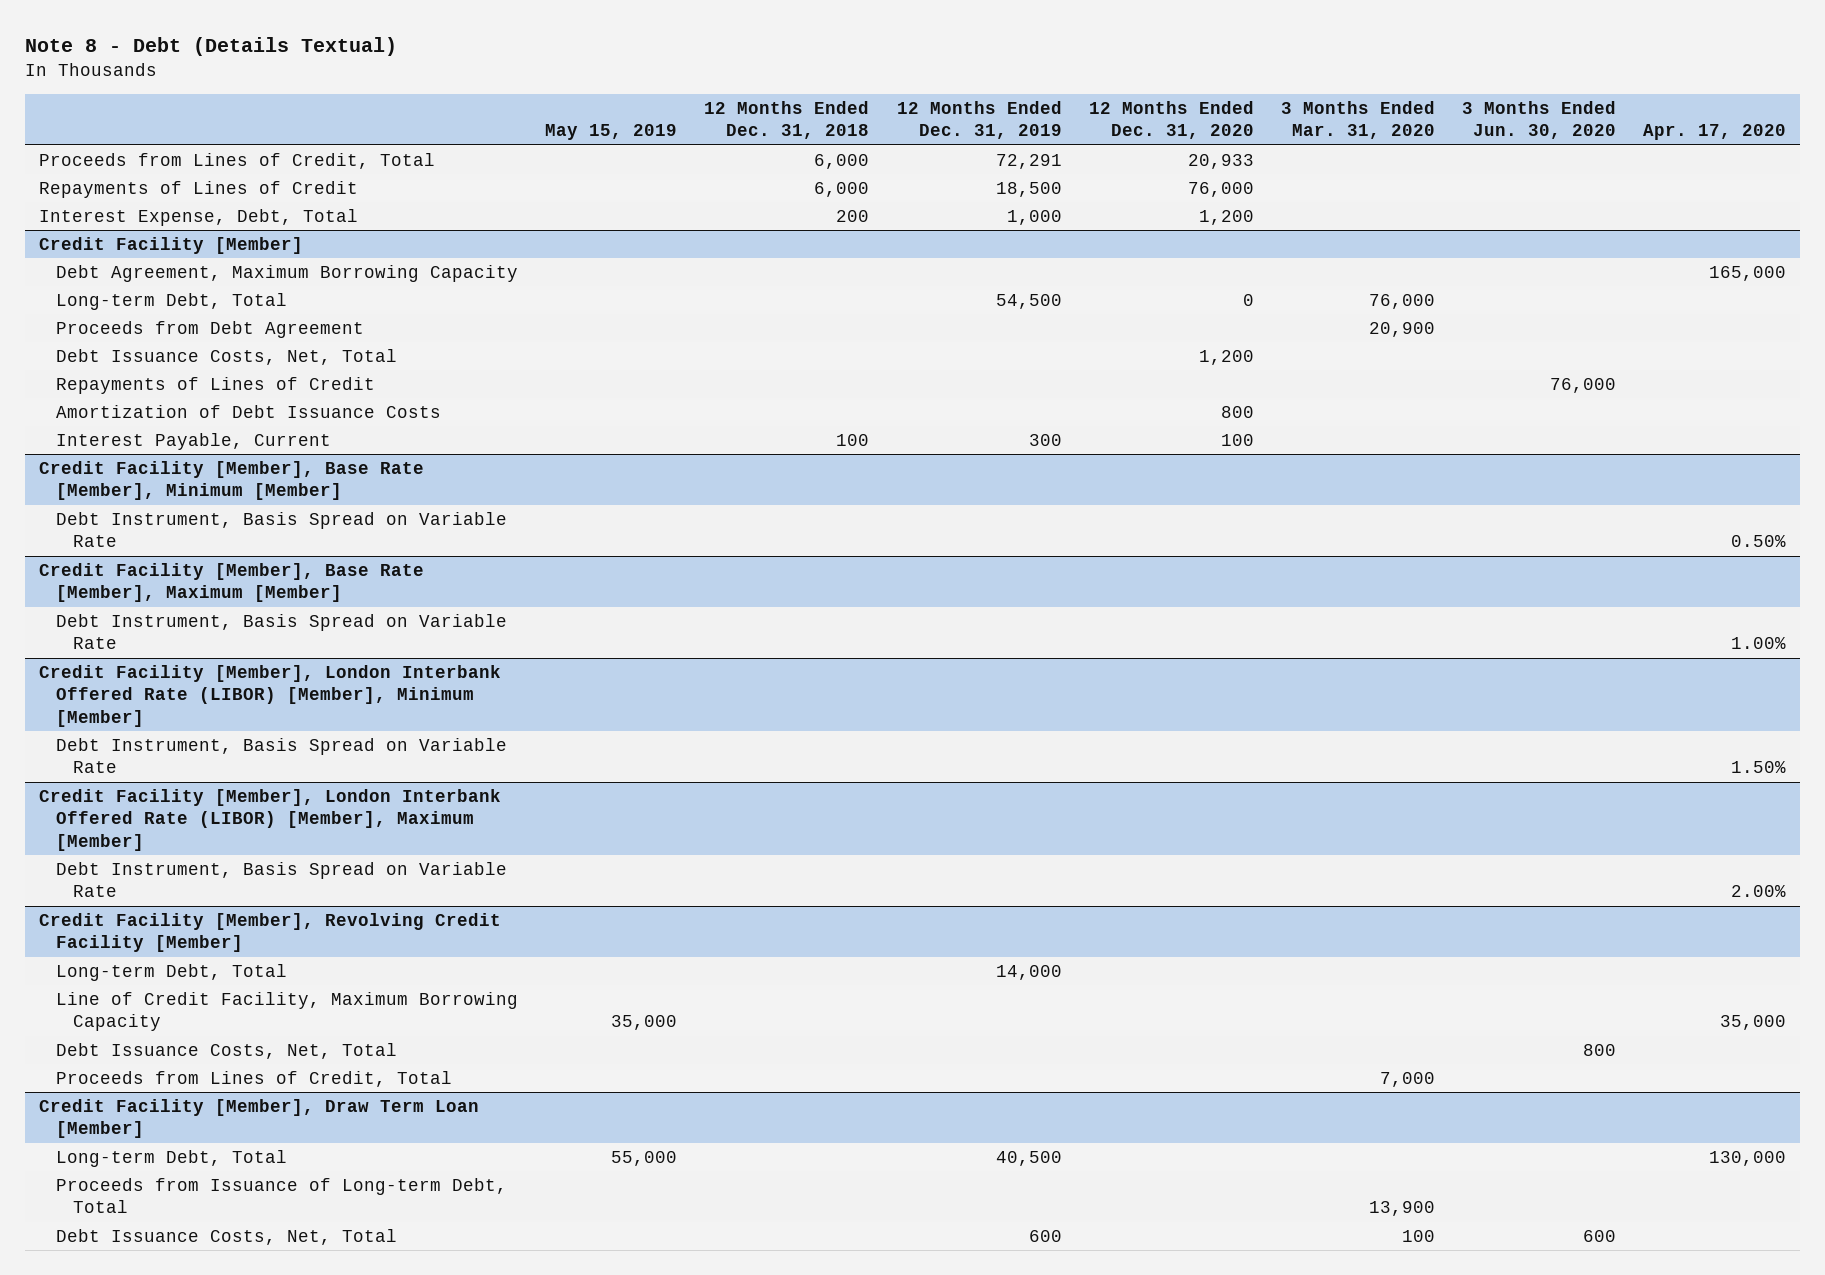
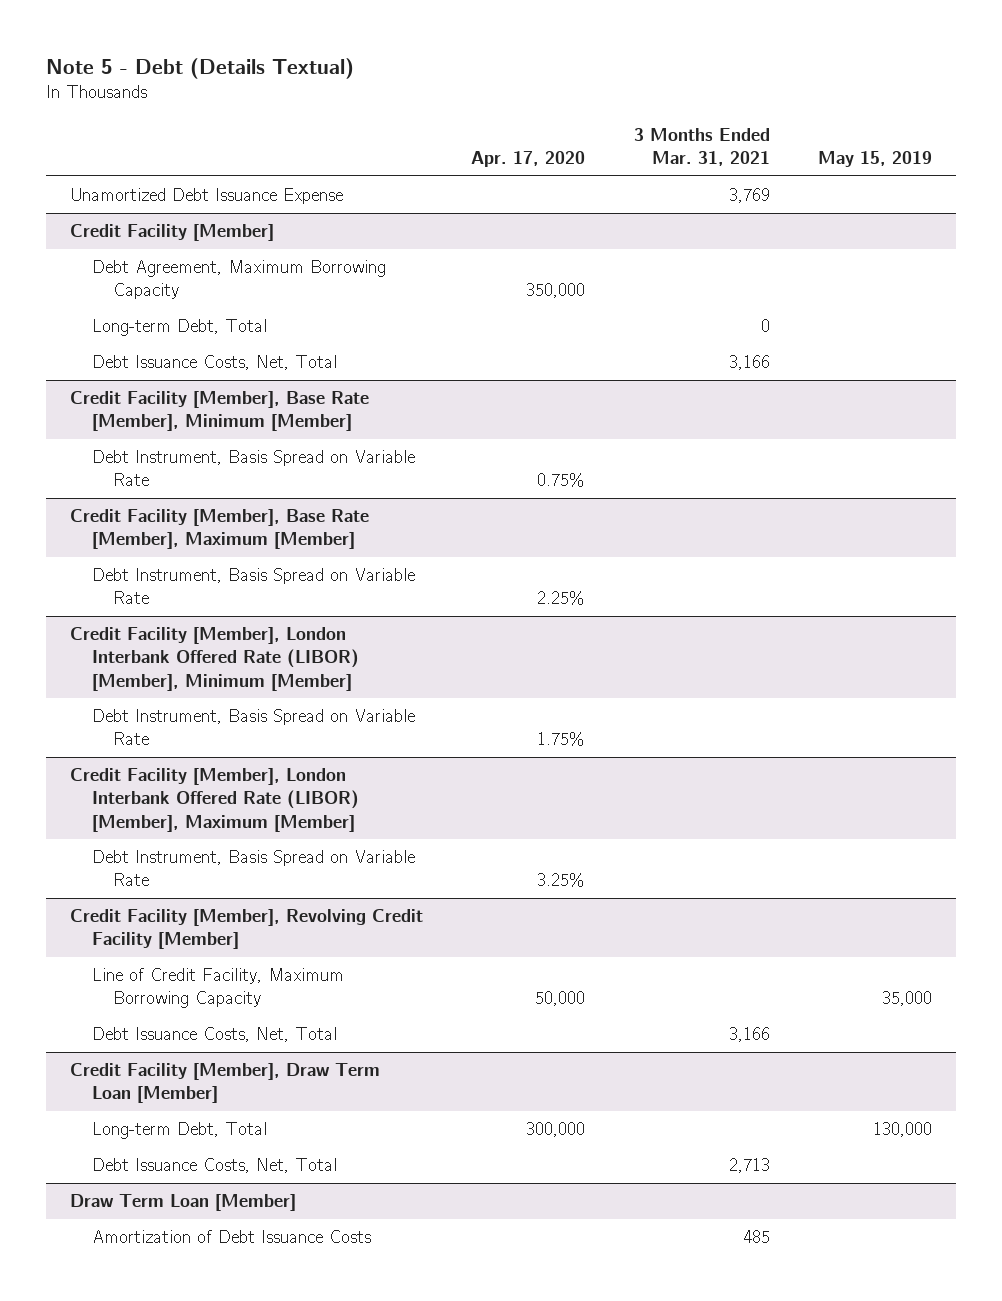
[25,37,398,57] Note 8 - Debt (Details Textual) -> [45,58,354,80] Note 5 - Debt (Details Textual)
[704,100,870,140] 12 Months Ended Dec. 31, 2018 -> none
[896,100,1062,140] 12 Months Ended Dec. 31, 2019 -> none
[1088,100,1254,140] 12 Months Ended Dec. 31, 2020 -> none
[1280,100,1435,140] 3 Months Ended Mar. 31, 2020 -> none
[1462,100,1617,140] 3 Months Ended Jun. 30, 2020 -> none
none -> [633,127,770,167] 3 Months Ended Mar. 31, 2021
[38,152,435,169] Proceeds from Lines of Credit, Total -> none
[38,180,358,198] Repayments of Lines of Credit -> none
[38,208,358,226] Interest Expense, Debt, Total -> none
none -> [70,188,344,205] Unamortized Debt Issuance Expense
[1709,265,1787,281] 165,000 -> [526,283,586,299] 350,000
[55,320,364,338] Proceeds from Debt Agreement -> none
[55,376,375,394] Repayments of Lines of Credit -> none
[55,404,441,418] Amortization of Debt Issuance Costs -> none
[55,432,331,450] Interest Payable, Current -> none
[1731,535,1787,548] 0.50% -> [537,473,586,488] 0.75%
[1731,637,1787,650] 1.00% -> [537,591,586,606] 2.25%
[1731,761,1787,774] 1.50% -> [537,732,586,747] 1.75%
[1731,885,1787,898] 2.00% -> [537,873,586,888] 3.25%
[55,963,287,981] Long-term Debt, Total -> none
[1720,1015,1787,1031] 35,000 -> [535,991,586,1007] 50,000
[55,1070,452,1087] Proceeds from Lines of Credit, Total -> none
[55,1177,507,1214] Proceeds from Issuance of Long-term Debt, Total -> none
[611,1150,678,1166] 55,000 -> [873,1122,933,1138] 130,000
[1709,1150,1787,1166] 130,000 -> [526,1122,586,1138] 300,000
none -> [70,1194,297,1212] Draw Term Loan [Member]
none -> [91,1230,371,1244] Amortization of Debt Issuance Costs

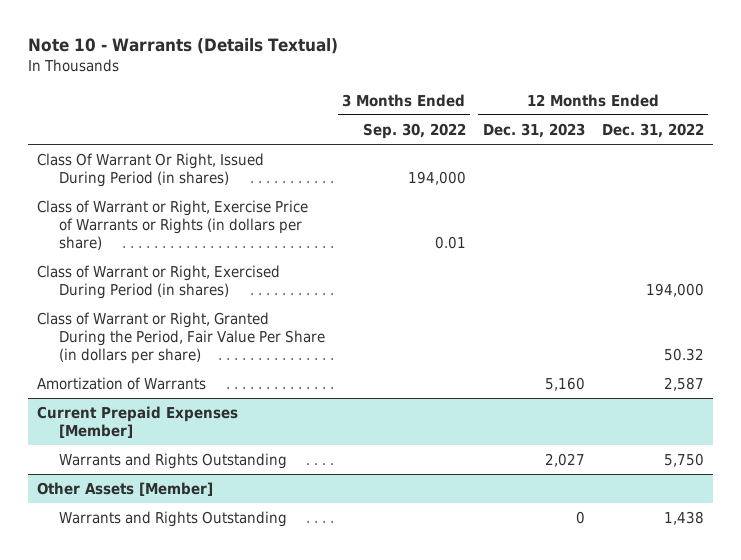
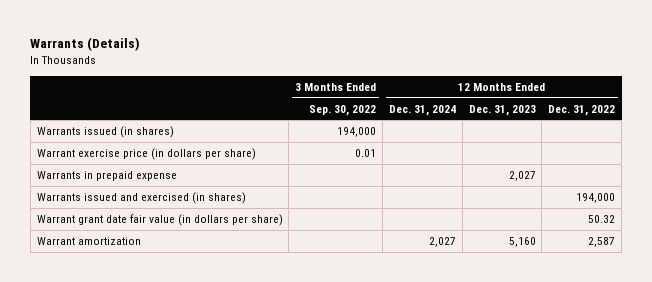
[28,38,339,55] Note 10 - Warrants (Details Textual) -> [30,37,141,52] Warrants (Details)
none -> [388,104,456,116] Dec. 31, 2024
[36,405,238,438] Current Prepaid Expenses [Member] -> none
[59,452,288,469] Warrants and Rights Outstanding -> none
[36,481,213,496] Other Assets [Member] -> none
[59,510,288,527] Warrants and Rights Outstanding -> none
[36,152,264,187] Class Of Warrant Or Right, Issued During Period (in shares) -> [36,125,174,138] Warrants issued (in shares)
[36,199,308,250] Class of Warrant or Right, Exercise Price of Warrants or Rights (in dollars per share) -> [36,147,256,160] Warrant exercise price (in dollars per share)
none -> [36,170,177,181] Warrants in prepaid expense
[36,264,280,299] Class of Warrant or Right, Exercised During Period (in shares) -> [36,191,246,204] Warrants issued and exercised (in shares)
[36,311,326,364] Class of Warrant or Right, Granted During the Period, Fair Value Per Share (in dollars per share) -> [36,213,283,226] Warrant grant date fair value (in dollars per share)
[36,376,206,390] Amortization of Warrants -> [36,236,141,245] Warrant amortization

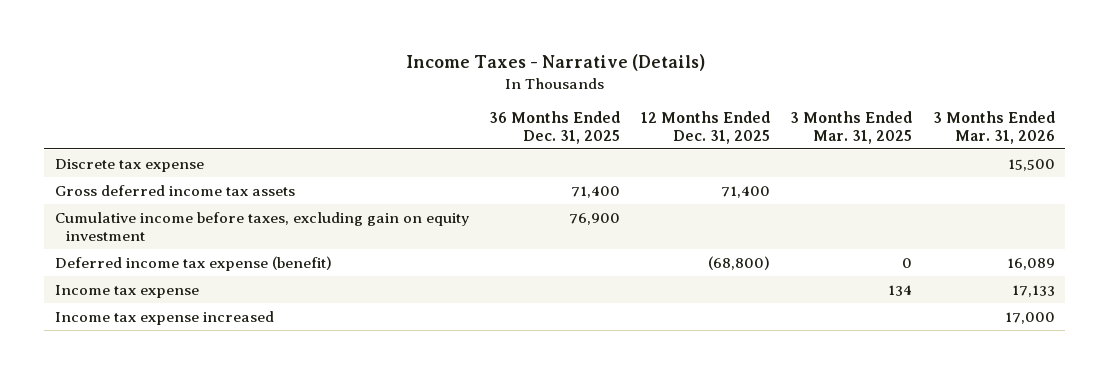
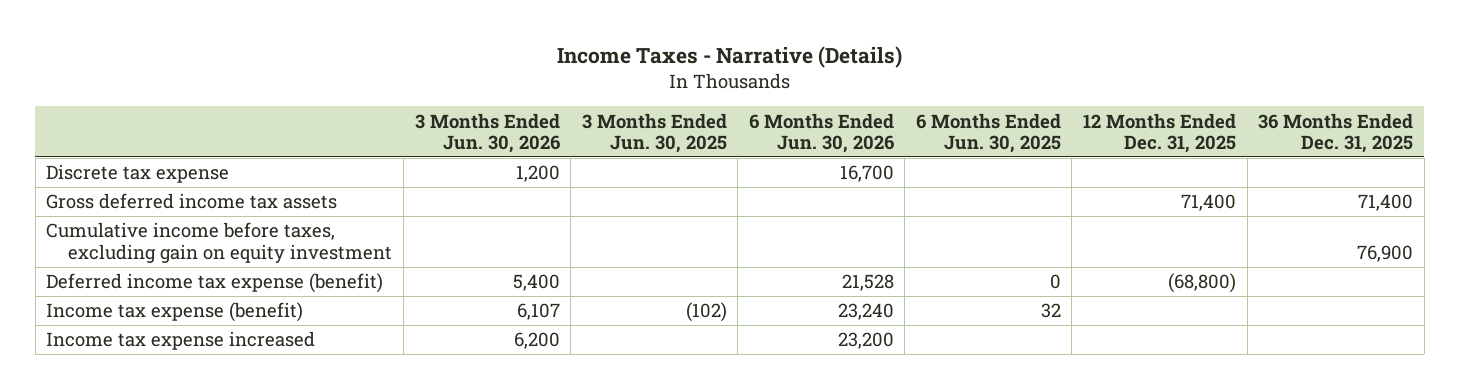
[790,110,913,144] 3 Months Ended Mar. 31, 2025 -> none
[932,110,1055,144] 3 Months Ended Mar. 31, 2026 -> none
none -> [414,112,560,153] 3 Months Ended Jun. 30, 2026
none -> [581,112,727,153] 3 Months Ended Jun. 30, 2025
none -> [748,112,894,153] 6 Months Ended Jun. 30, 2026
none -> [915,112,1061,153] 6 Months Ended Jun. 30, 2025
[54,284,199,298] Income tax expense -> [46,302,304,323] Income tax expense (benefit)

